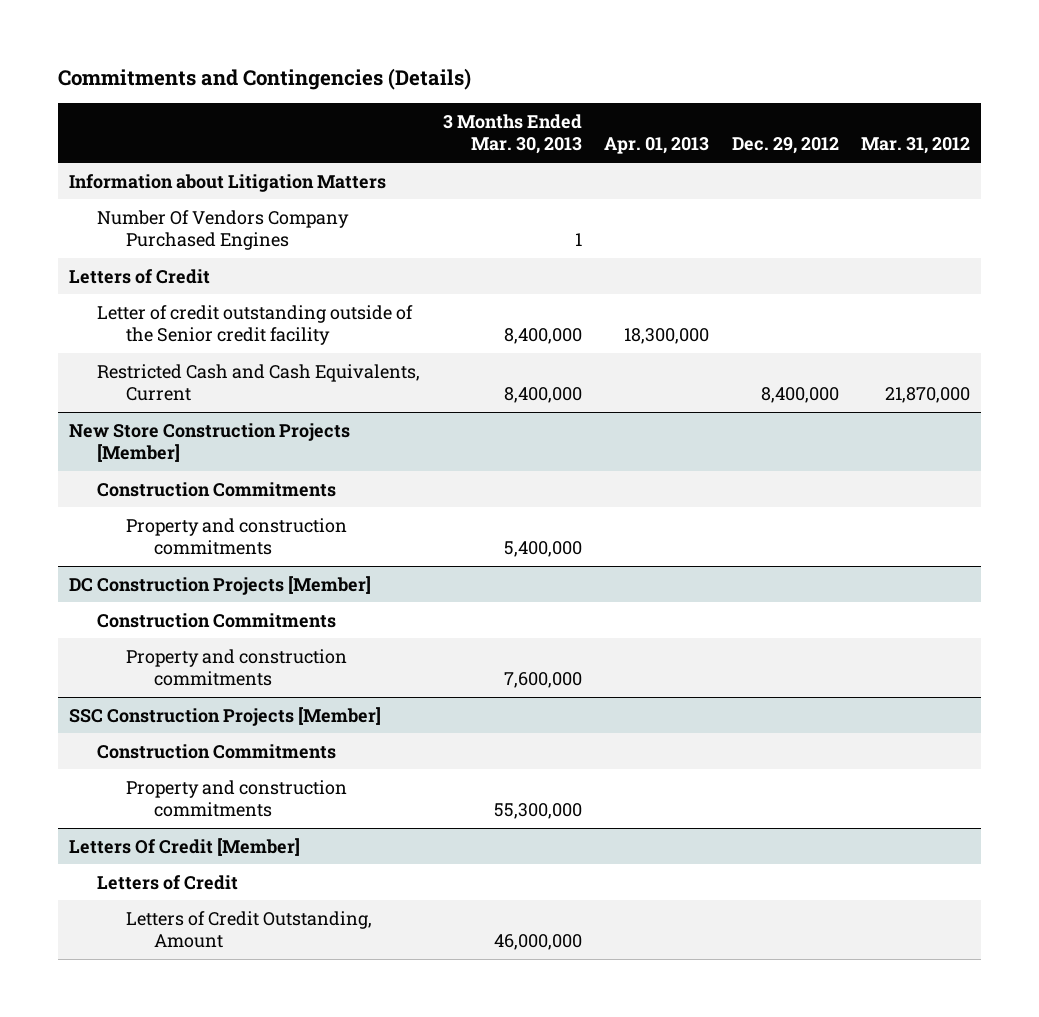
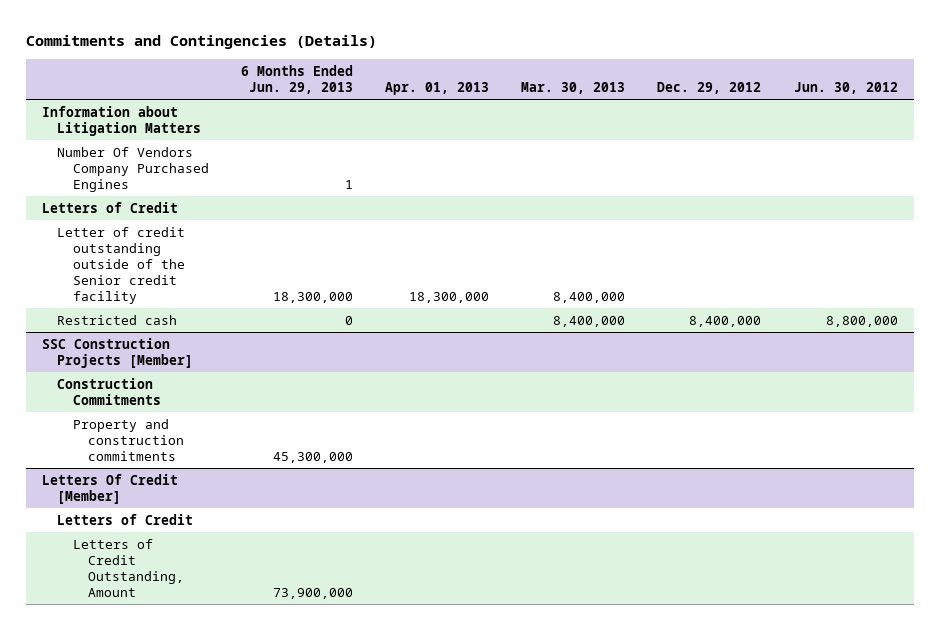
[442,114,582,155] 3 Months Ended Mar. 30, 2013 -> none
[861,137,971,155] Mar. 31, 2012 -> none
none -> [240,64,353,94] 6 Months Ended Jun. 29, 2013
none -> [521,81,626,94] Mar. 30, 2013
none -> [793,81,898,94] Jun. 30, 2012
[68,422,350,463] New Store Construction Projects [Member] -> none
[97,481,337,497] Construction Commitments -> none
[125,517,347,556] Property and construction commitments -> none
[68,575,371,595] DC Construction Projects [Member] -> none
[97,612,337,628] Construction Commitments -> none
[125,648,347,687] Property and construction commitments -> none
[97,363,421,402] Restricted Cash and Cash Equivalents, Current -> [57,314,178,325] Restricted cash

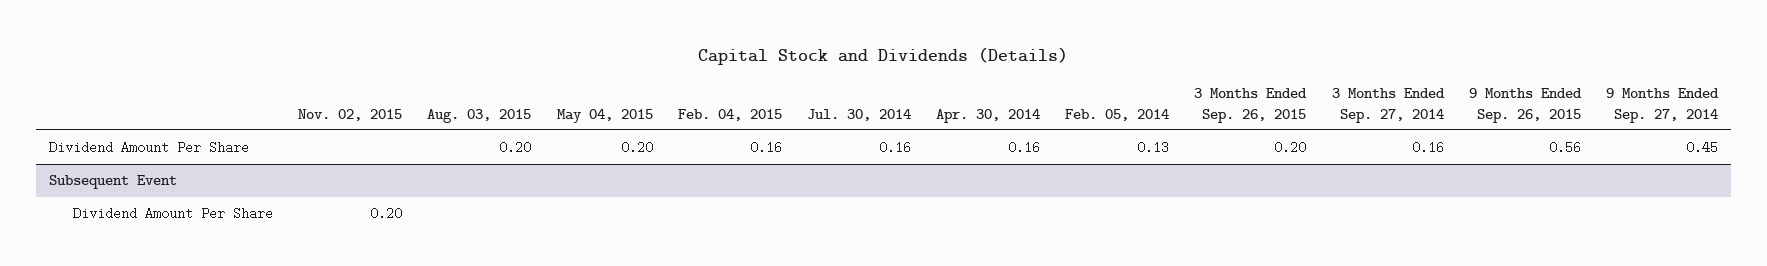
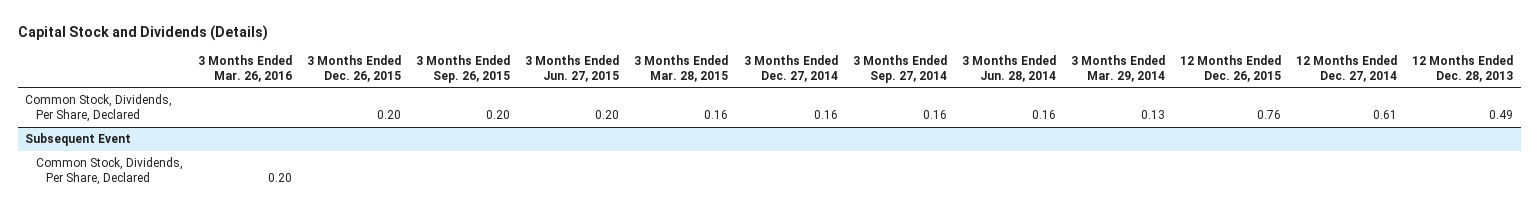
[298,108,403,121] Nov. 02, 2015 -> none
[427,108,532,123] Aug. 03, 2015 -> none
[556,108,653,123] May 04, 2015 -> none
[677,108,782,121] Feb. 04, 2015 -> none
[806,108,911,121] Jul. 30, 2014 -> none
[936,108,1041,123] Apr. 30, 2014 -> none
[1065,108,1170,121] Feb. 05, 2014 -> none
[1468,88,1582,123] 9 Months Ended Sep. 26, 2015 -> none
[1605,88,1719,123] 9 Months Ended Sep. 27, 2014 -> none
none -> [198,54,293,82] 3 Months Ended Mar. 26, 2016
none -> [307,54,402,82] 3 Months Ended Dec. 26, 2015
none -> [525,54,620,82] 3 Months Ended Jun. 27, 2015
none -> [634,54,729,82] 3 Months Ended Mar. 28, 2015
none -> [743,54,838,82] 3 Months Ended Dec. 27, 2014
none -> [961,54,1056,82] 3 Months Ended Jun. 28, 2014
none -> [1070,54,1165,82] 3 Months Ended Mar. 29, 2014
none -> [1179,54,1281,82] 12 Months Ended Dec. 26, 2015
none -> [1296,54,1398,82] 12 Months Ended Dec. 27, 2014
none -> [1412,54,1514,82] 12 Months Ended Dec. 28, 2013
[48,141,249,155] Dividend Amount Per Share -> [25,94,173,123] Common Stock, Dividends, Per Share, Declared
[73,207,274,221] Dividend Amount Per Share -> [35,157,183,186] Common Stock, Dividends, Per Share, Declared

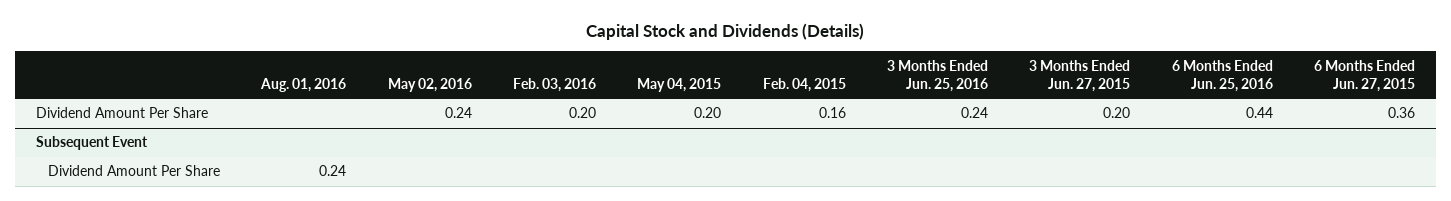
[198,54,293,82] 3 Months Ended Mar. 26, 2016 -> none
[307,54,402,82] 3 Months Ended Dec. 26, 2015 -> none
[416,54,511,83] 3 Months Ended Sep. 26, 2015 -> none
[634,54,729,82] 3 Months Ended Mar. 28, 2015 -> none
[743,54,838,82] 3 Months Ended Dec. 27, 2014 -> none
[852,54,947,83] 3 Months Ended Sep. 27, 2014 -> none
[961,54,1056,82] 3 Months Ended Jun. 28, 2014 -> none
[1070,54,1165,82] 3 Months Ended Mar. 29, 2014 -> none
[1179,54,1281,82] 12 Months Ended Dec. 26, 2015 -> none
[1296,54,1398,82] 12 Months Ended Dec. 27, 2014 -> none
[1412,54,1514,82] 12 Months Ended Dec. 28, 2013 -> none
none -> [260,77,347,92] Aug. 01, 2016
none -> [387,77,472,92] May 02, 2016
none -> [512,77,596,92] Feb. 03, 2016
none -> [637,77,722,92] May 04, 2015
none -> [762,77,846,92] Feb. 04, 2015
none -> [886,59,988,92] 3 Months Ended Jun. 25, 2016
none -> [1171,59,1273,92] 6 Months Ended Jun. 25, 2016
none -> [1314,59,1416,92] 6 Months Ended Jun. 27, 2015
[25,94,173,123] Common Stock, Dividends, Per Share, Declared -> [35,107,208,119] Dividend Amount Per Share
[35,157,183,186] Common Stock, Dividends, Per Share, Declared -> [47,165,220,177] Dividend Amount Per Share

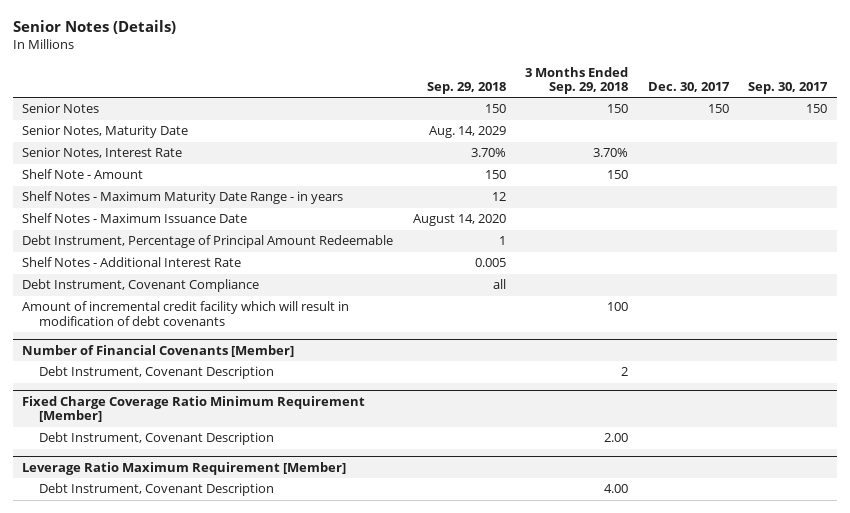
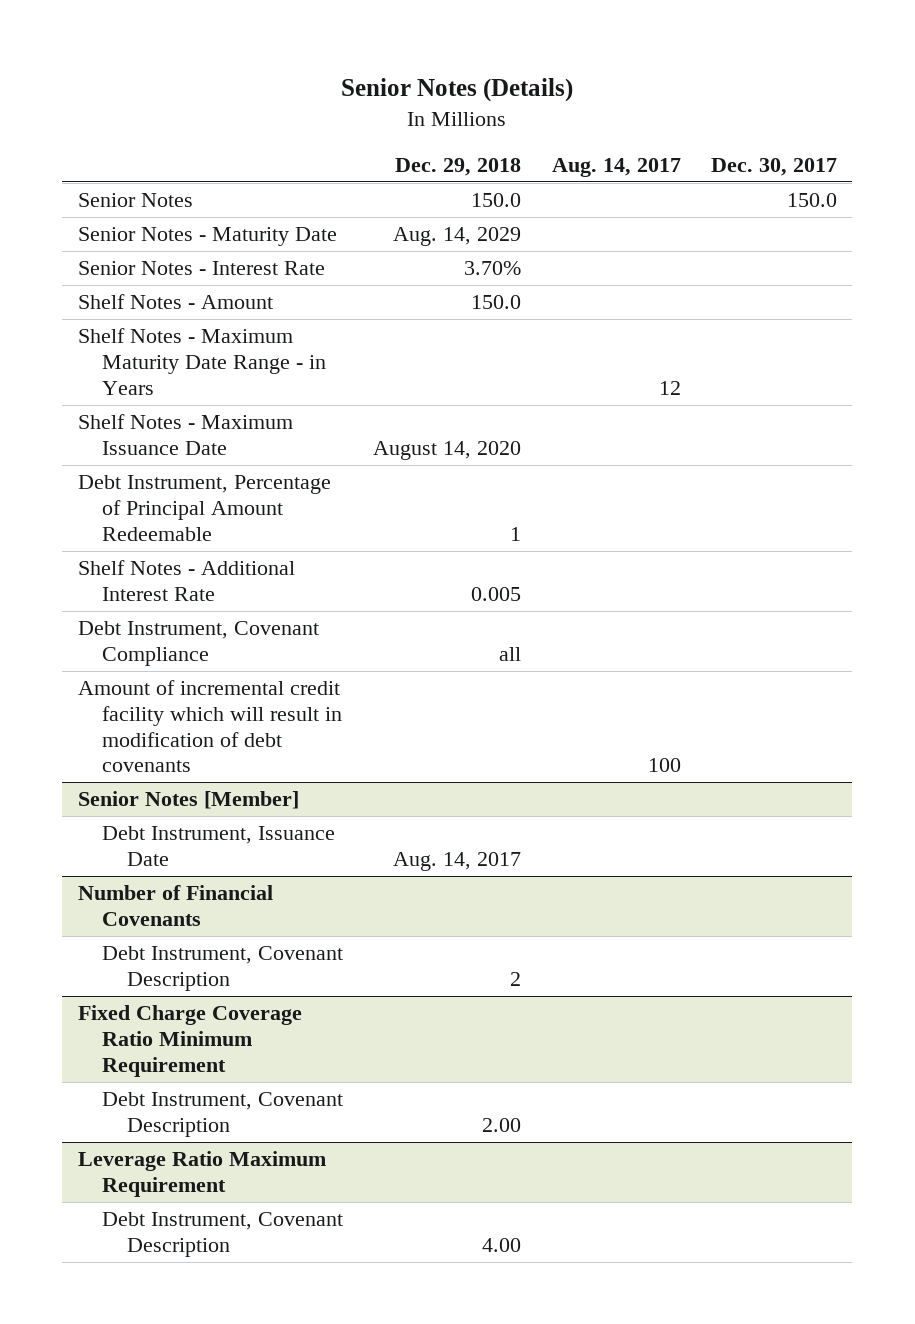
[426,81,506,94] Sep. 29, 2018 -> none
[525,66,629,94] 3 Months Ended Sep. 29, 2018 -> none
[748,81,829,94] Sep. 30, 2017 -> none
none -> [395,157,522,176] Dec. 29, 2018
none -> [551,157,681,177] Aug. 14, 2017
[707,104,729,114] 150 -> [786,193,837,208] 150.0
[22,125,189,139] Senior Notes, Maturity Date -> [77,227,337,247] Senior Notes - Maturity Date
[22,147,183,159] Senior Notes, Interest Rate -> [77,261,325,276] Senior Notes - Interest Rate
[22,169,144,180] Shelf Note - Amount -> [77,294,273,310] Shelf Notes - Amount
[22,191,344,205] Shelf Notes - Maximum Maturity Date Range - in years -> [77,328,327,395] Shelf Notes - Maximum Maturity Date Range - in Years
none -> [77,791,299,810] Senior Notes [Member]
none -> [102,826,336,866] Debt Instrument, Issuance Date
[22,344,295,357] Number of Financial Covenants [Member] -> [77,885,273,926] Number of Financial Covenants
[22,395,366,423] Fixed Charge Coverage Ratio Minimum Requirement [Member] -> [77,1005,302,1077] Fixed Charge Coverage Ratio Minimum Requirement
[22,461,347,475] Leverage Ratio Maximum Requirement [Member] -> [77,1151,326,1197] Leverage Ratio Maximum Requirement

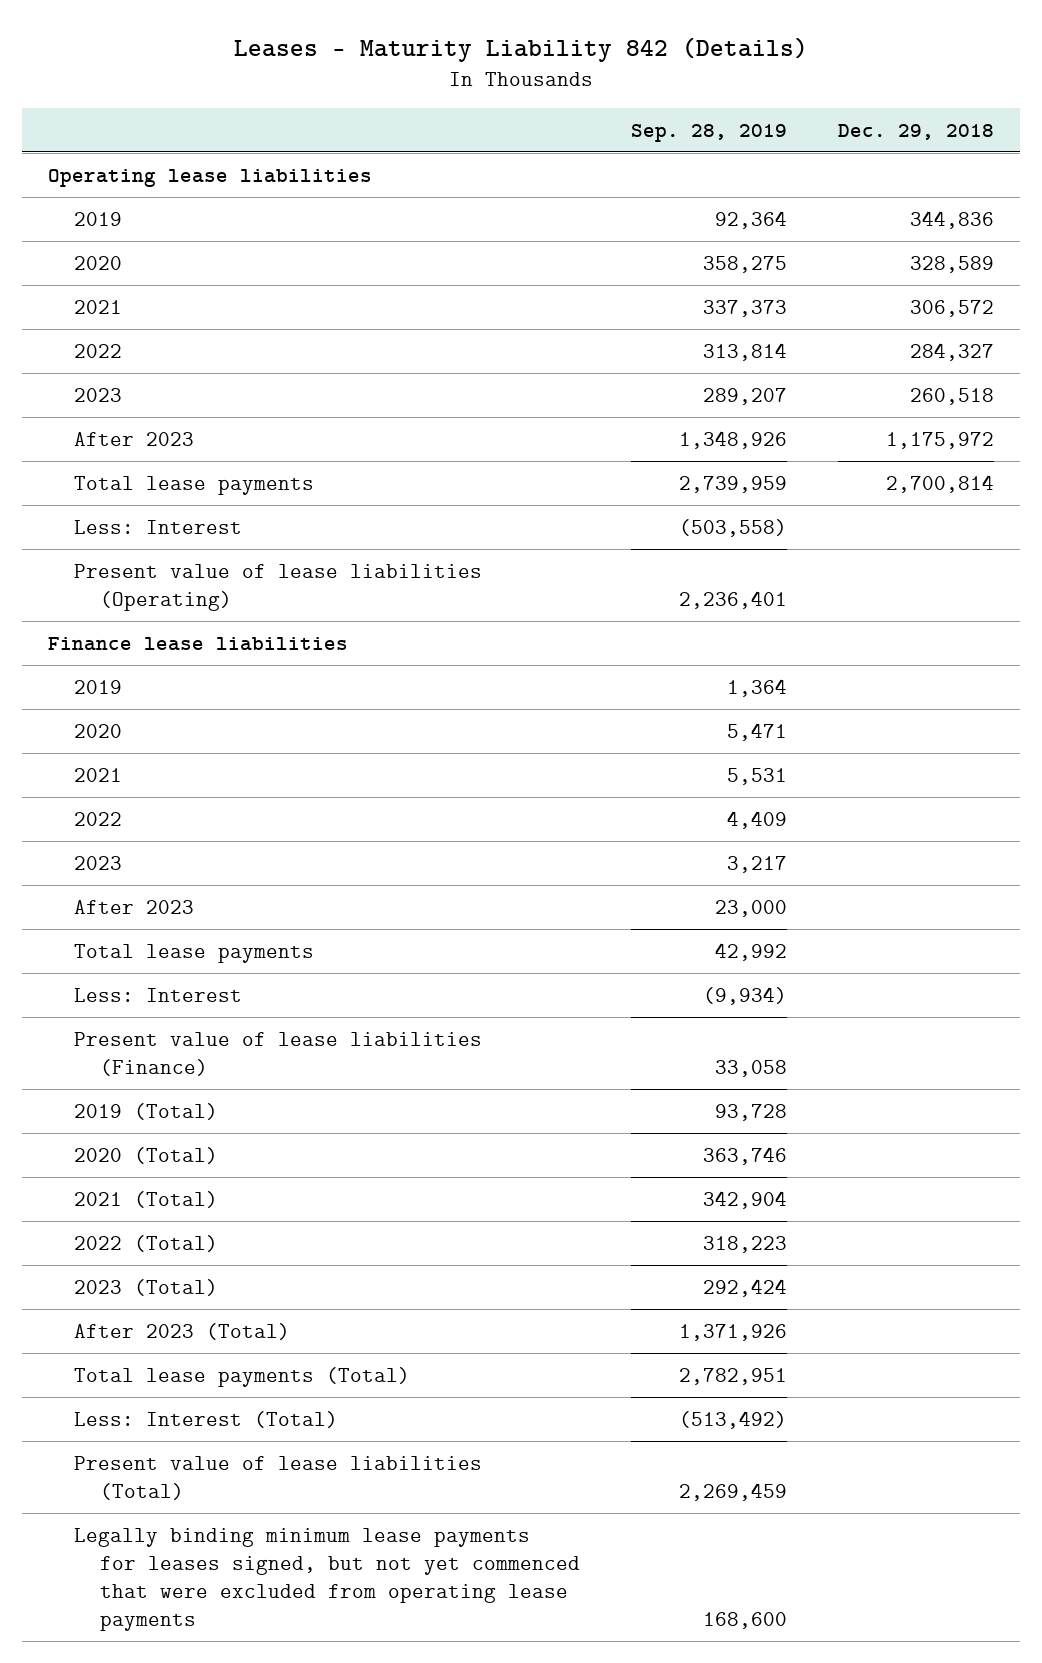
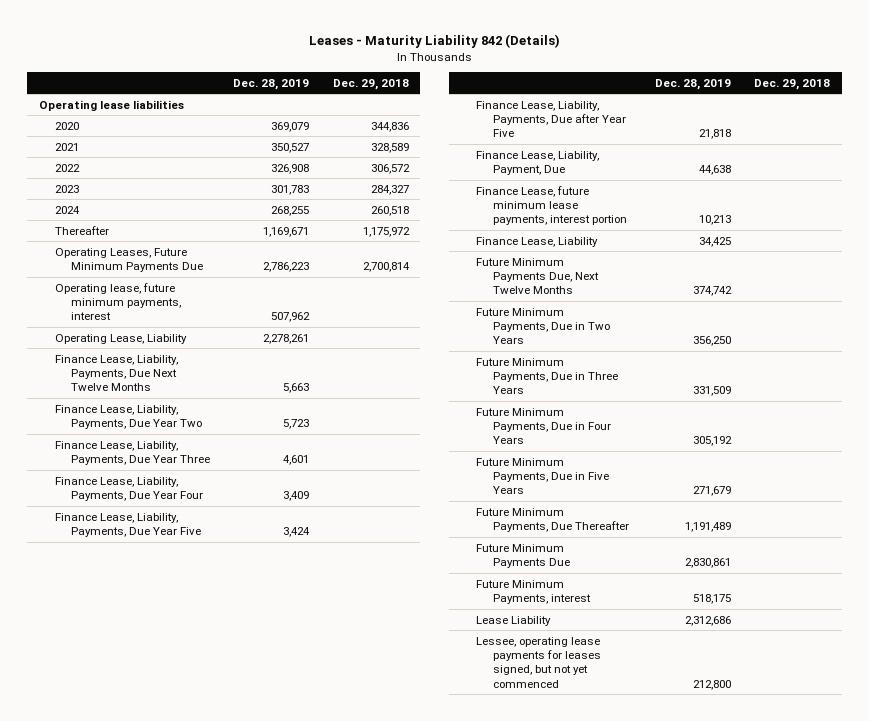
[631,123,788,142] Sep. 28, 2019 -> none
none -> [233,78,310,90] Dec. 28, 2019
[47,636,348,651] Finance lease liabilities -> none
[73,211,122,226] 2019 -> [55,121,80,130] 2020
[73,255,122,270] 2020 -> [55,142,80,151] 2021
[73,299,122,314] 2021 -> [55,163,81,172] 2022
[73,343,122,358] 2022 -> [55,184,80,193] 2023
[73,387,122,402] 2023 -> [55,205,81,214] 2024
[73,431,194,446] After 2023 -> [55,225,110,235] Thereafter
[73,475,314,495] Total lease payments -> [55,247,204,273] Operating Leases, Future Minimum Payments Due
[73,519,242,534] Less: Interest -> [55,282,182,321] Operating lease, future minimum payments, interest
[73,563,482,611] Present value of lease liabilities (Operating) -> [55,333,188,344] Operating Lease, Liability
[73,679,122,694] 2019 -> [55,354,179,392] Finance Lease, Liability, Payments, Due Next Twelve Months
[73,723,122,738] 2020 -> [55,404,203,430] Finance Lease, Liability, Payments, Due Year Two
[73,767,122,782] 2021 -> [55,440,211,466] Finance Lease, Liability, Payments, Due Year Three
[73,811,122,826] 2022 -> [55,476,204,502] Finance Lease, Liability, Payments, Due Year Four
[73,855,122,870] 2023 -> [55,512,202,538] Finance Lease, Liability, Payments, Due Year Five
[73,899,194,914] After 2023 -> [476,100,626,138] Finance Lease, Liability, Payments, Due after Year Five
[73,943,314,963] Total lease payments -> [476,150,600,176] Finance Lease, Liability, Payment, Due
[73,987,242,1002] Less: Interest -> [476,185,627,226] Finance Lease, future minimum lease payments, interest portion
[73,1031,482,1076] Present value of lease liabilities (Finance) -> [476,236,599,247] Finance Lease, Liability
[73,1102,218,1120] 2019 (Total) -> [476,257,599,295] Future Minimum Payments Due, Next Twelve Months
[73,1146,218,1164] 2020 (Total) -> [476,307,610,345] Future Minimum Payments, Due in Two Years
[73,1190,218,1208] 2021 (Total) -> [476,357,618,395] Future Minimum Payments, Due in Three Years
[73,1234,218,1252] 2022 (Total) -> [476,407,611,445] Future Minimum Payments, Due in Four Years
[73,1278,218,1296] 2023 (Total) -> [476,457,609,495] Future Minimum Payments, Due in Five Years
[73,1322,290,1340] After 2023 (Total) -> [476,507,629,533] Future Minimum Payments, Due Thereafter
[73,1366,410,1387] Total lease payments (Total) -> [476,543,570,569] Future Minimum Payments Due
[73,1410,338,1428] Less: Interest (Total) -> [476,579,591,605] Future Minimum Payments, interest
[73,1455,482,1500] Present value of lease liabilities (Total) -> [476,615,552,626] Lease Liability
[73,1527,581,1631] Legally binding minimum lease payments for leases signed, but not yet commenced that were excluded from operating lease payments -> [476,636,601,688] Lessee, operating lease payments for leases signed, but not yet commenced

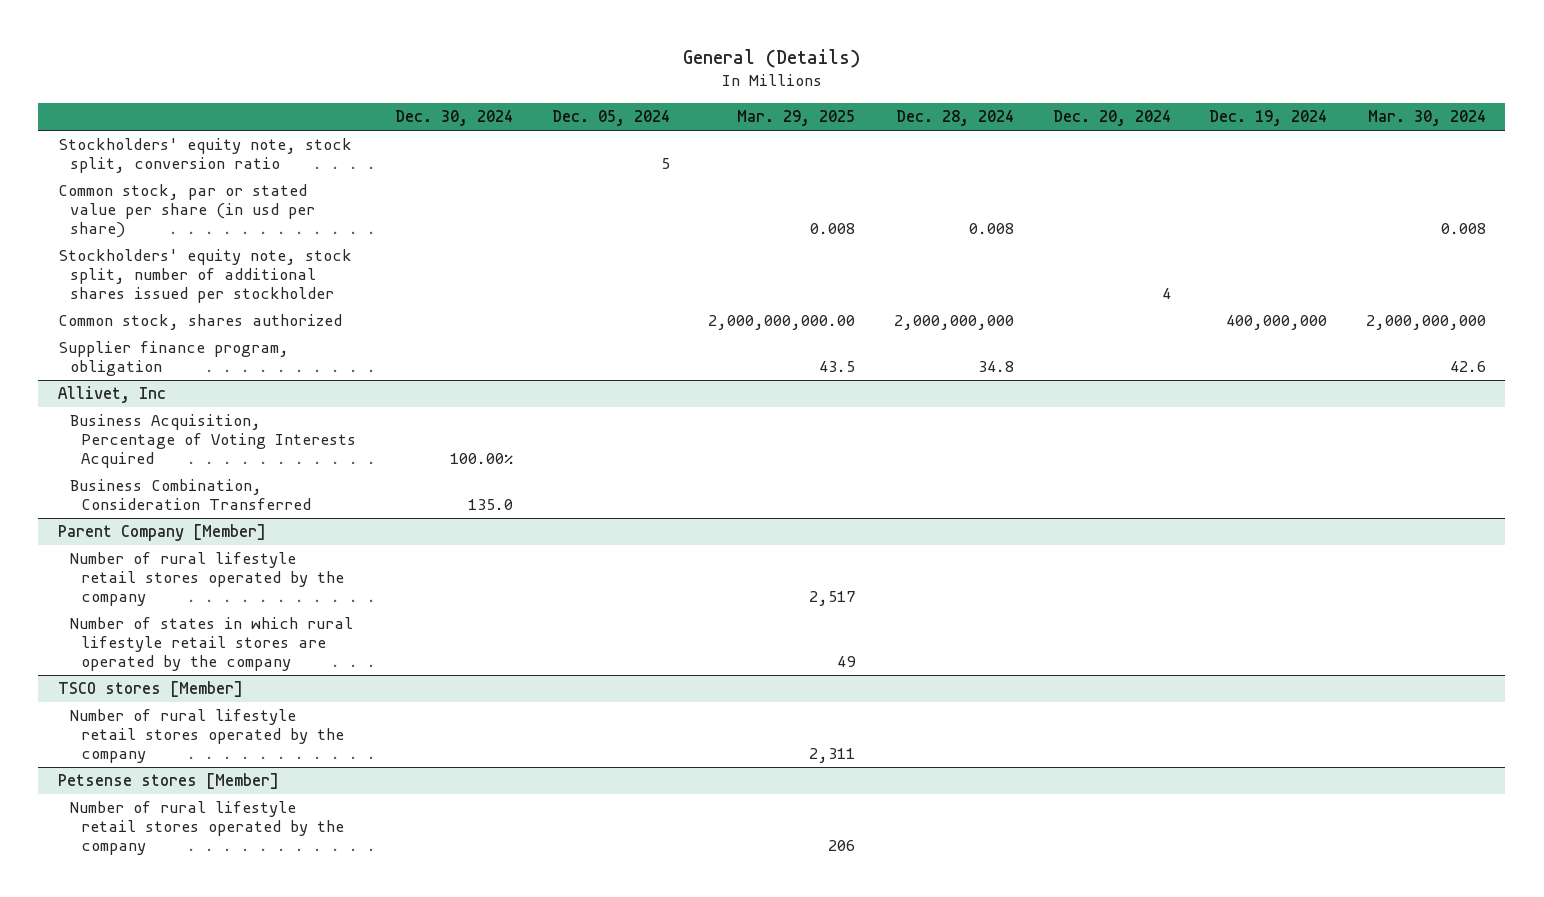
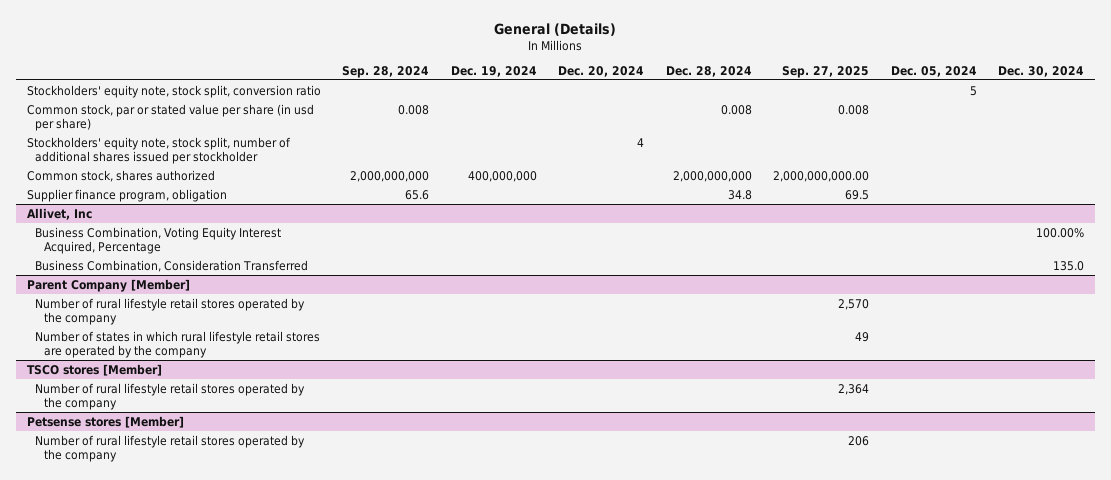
[737,110,856,127] Mar. 29, 2025 -> none
[1368,110,1487,127] Mar. 30, 2024 -> none
none -> [342,65,430,78] Sep. 28, 2024
none -> [782,65,870,78] Sep. 27, 2025
[69,414,357,469] Business Acquisition, Percentage of Voting Interests Acquired -> [35,226,282,254] Business Combination, Voting Equity Interest Acquired, Percentage

